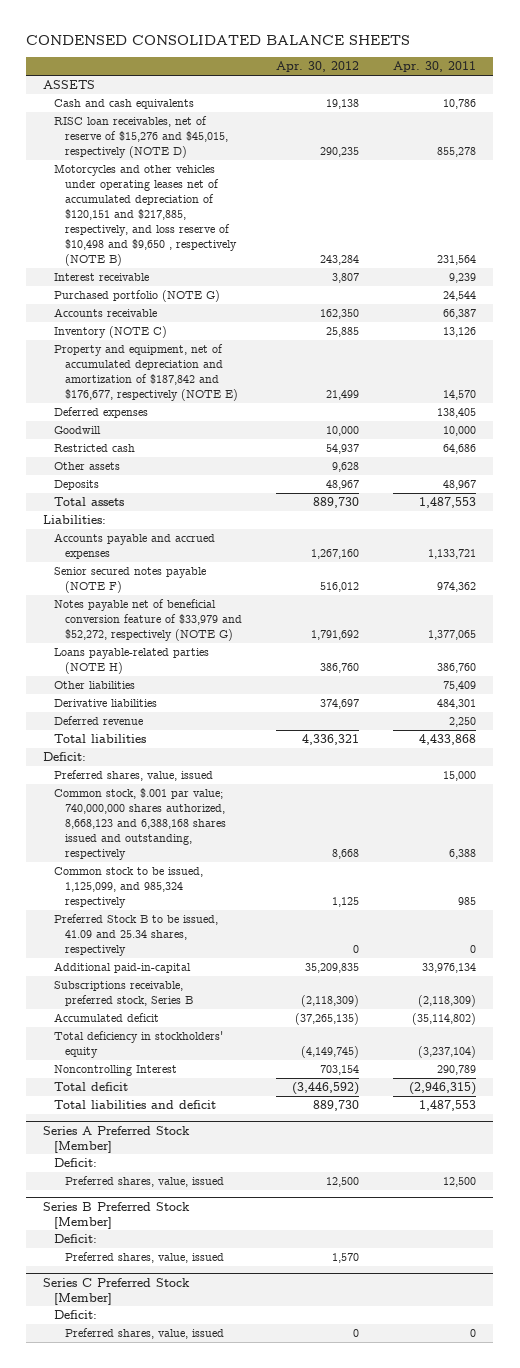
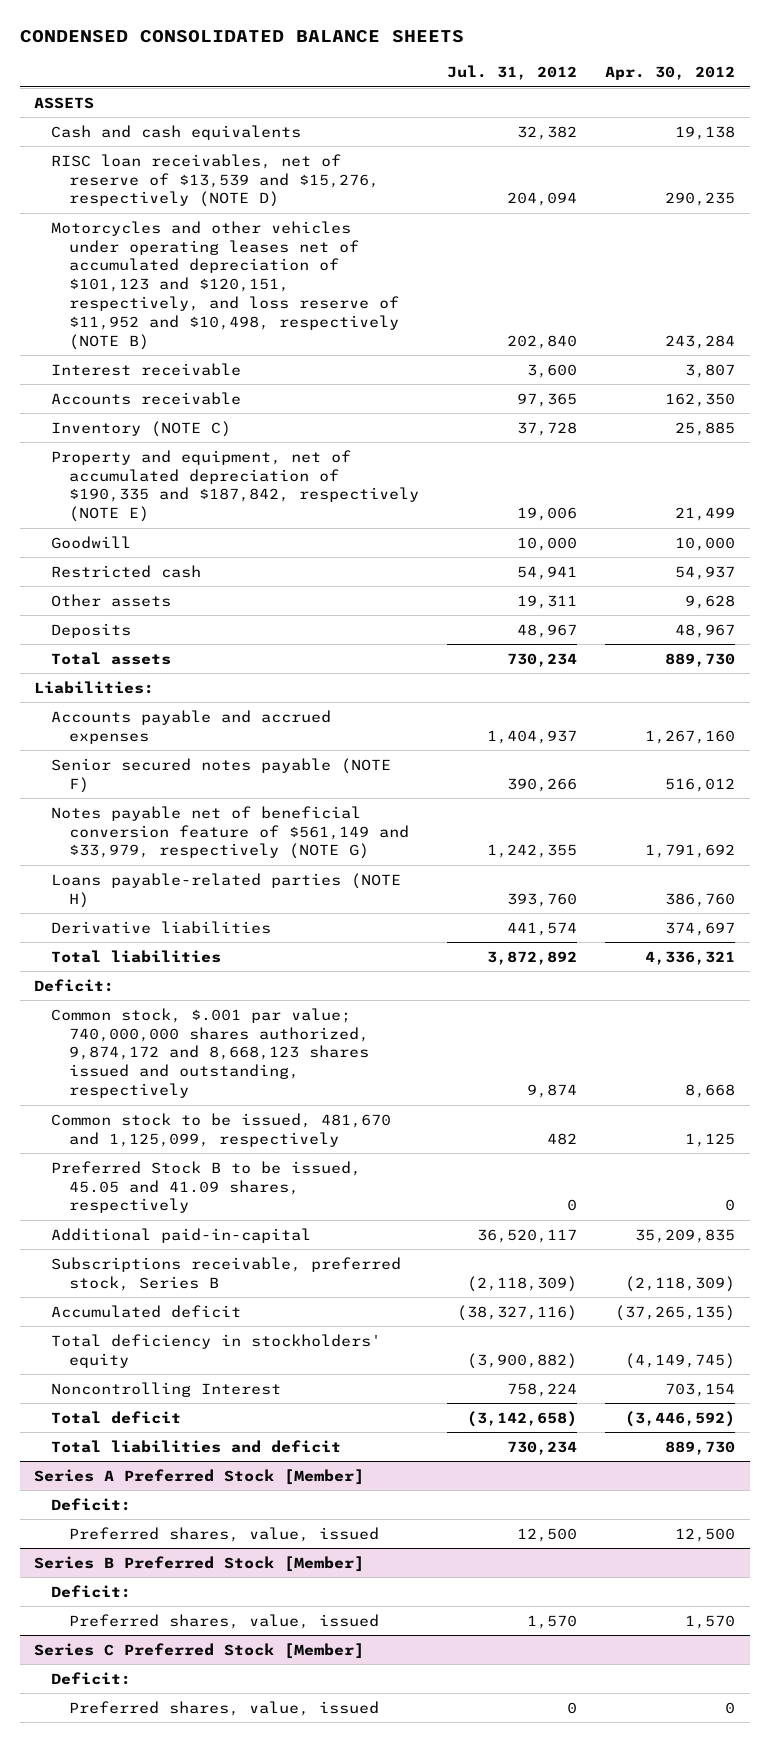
[393,61,477,73] Apr. 30, 2011 -> none
none -> [447,65,578,81] Jul. 31, 2012
[54,116,229,159] RISC loan receivables, net of reserve of $15,276 and $45,015, respectively (NOTE D) -> [51,153,380,208] RISC loan receivables, net of reserve of $13,539 and $15,276, respectively (NOTE D)
[54,164,238,267] Motorcycles and other vehicles under operating leases net of accumulated depreciation of $120,151 and $217,885, respectively, and loss reserve of $10,498 and $9,650 , respectively (NOTE B) -> [51,220,400,350] Motorcycles and other vehicles under operating leases net of accumulated depreciation of $101,123 and $120,151, respectively, and loss reserve of $11,952 and $10,498, respectively (NOTE B)
[54,290,221,303] Purchased portfolio (NOTE G) -> none
[54,407,149,419] Deferred expenses -> none
[54,344,239,402] Property and equipment, net of accumulated depreciation and amortization of $187,842 and $176,677, respectively (NOTE E) -> [51,449,420,523] Property and equipment, net of accumulated depreciation of $190,335 and $187,842, respectively (NOTE E)
[54,599,243,642] Notes payable net of beneficial conversion feature of $33,979 and $52,272, respectively (NOTE G) -> [51,805,410,860] Notes payable net of beneficial conversion feature of $561,149 and $33,979, respectively (NOTE G)
[54,681,136,690] Other liabilities -> none
[54,716,144,726] Deferred revenue -> none
[54,770,214,782] Preferred shares, value, issued -> none
[54,788,227,861] Common stock, $.001 par value; 740,000,000 shares authorized, 8,668,123 and 6,388,168 shares issued and outstanding, respectively -> [51,1007,370,1099] Common stock, $.001 par value; 740,000,000 shares authorized, 9,874,172 and 8,668,123 shares issued and outstanding, respectively
[54,867,204,909] Common stock to be issued, 1,125,099, and 985,324 respectively -> [51,1112,392,1147] Common stock to be issued, 481,670 and 1,125,099, respectively
[54,914,219,957] Preferred Stock B to be issued, 41.09 and 25.34 shares, respectively -> [51,1160,362,1214] Preferred Stock B to be issued, 45.05 and 41.09 shares, respectively

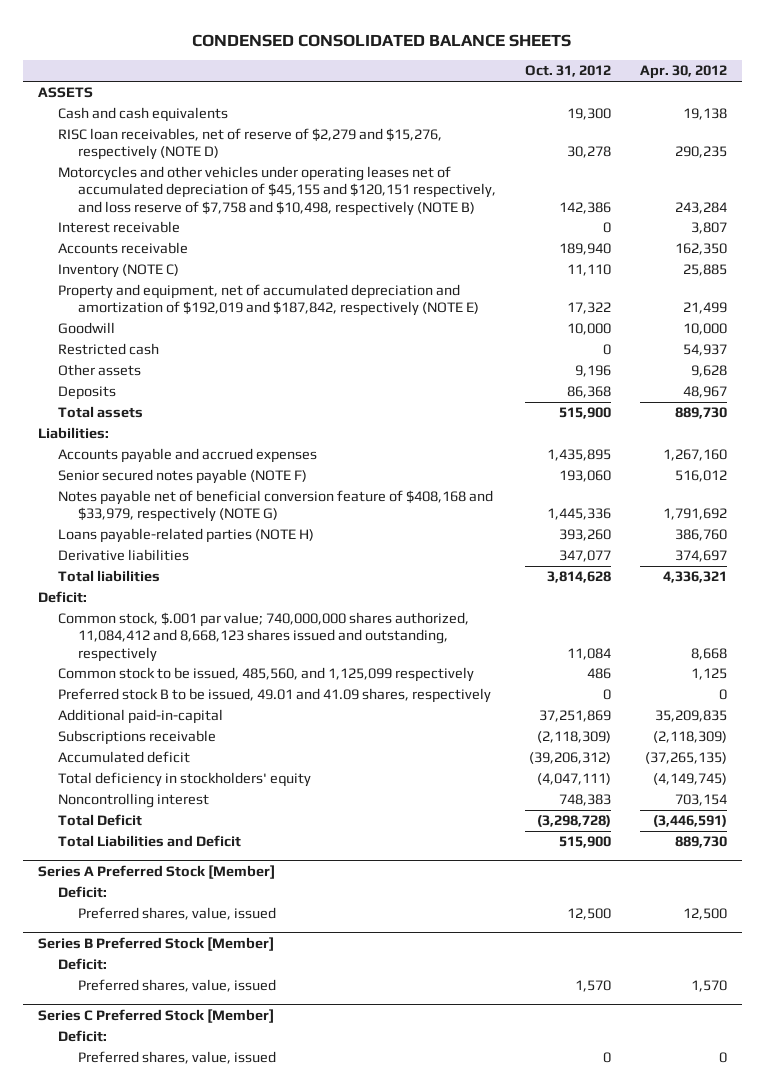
[447,65,578,81] Jul. 31, 2012 -> none
none -> [524,65,611,78] Oct. 31, 2012
[51,153,380,208] RISC loan receivables, net of reserve of $13,539 and $15,276, respectively (NOTE D) -> [57,128,442,161] RISC loan receivables, net of reserve of $2,279 and $15,276, respectively (NOTE D)
[51,220,400,350] Motorcycles and other vehicles under operating leases net of accumulated depreciation of $101,123 and $120,151, respectively, and loss reserve of $11,952 and $10,498, respectively (NOTE B) -> [57,166,496,216] Motorcycles and other vehicles under operating leases net of accumulated depreciation of $45,155 and $120,151 respectively, and loss reserve of $7,758 and $10,498, respectively (NOTE B)
[51,449,420,523] Property and equipment, net of accumulated depreciation of $190,335 and $187,842, respectively (NOTE E) -> [57,284,479,317] Property and equipment, net of accumulated depreciation and amortization of $192,019 and $187,842, respectively (NOTE E)
[51,805,410,860] Notes payable net of beneficial conversion feature of $561,149 and $33,979, respectively (NOTE G) -> [57,490,493,523] Notes payable net of beneficial conversion feature of $408,168 and $33,979, respectively (NOTE G)
[51,1007,370,1099] Common stock, $.001 par value; 740,000,000 shares authorized, 9,874,172 and 8,668,123 shares issued and outstanding, respectively -> [57,612,469,662] Common stock, $.001 par value; 740,000,000 shares authorized, 11,084,412 and 8,668,123 shares issued and outstanding, respectively
[51,1112,392,1147] Common stock to be issued, 481,670 and 1,125,099, respectively -> [57,667,474,683] Common stock to be issued, 485,560, and 1,125,099 respectively
[51,1160,362,1214] Preferred Stock B to be issued, 45.05 and 41.09 shares, respectively -> [57,688,491,704] Preferred stock B to be issued, 49.01 and 41.09 shares, respectively
[51,1256,402,1291] Subscriptions receivable, preferred stock, Series B -> [57,730,216,746] Subscriptions receivable
[51,1381,282,1397] Noncontrolling Interest -> [57,793,209,809] Noncontrolling interest
[51,1410,182,1424] Total deficit -> [57,814,142,827] Total Deficit
[625,1410,736,1427] (3,446,592) -> [653,815,728,828] (3,446,591)
[51,1439,342,1453] Total liabilities and deficit -> [57,835,241,848] Total Liabilities and Deficit

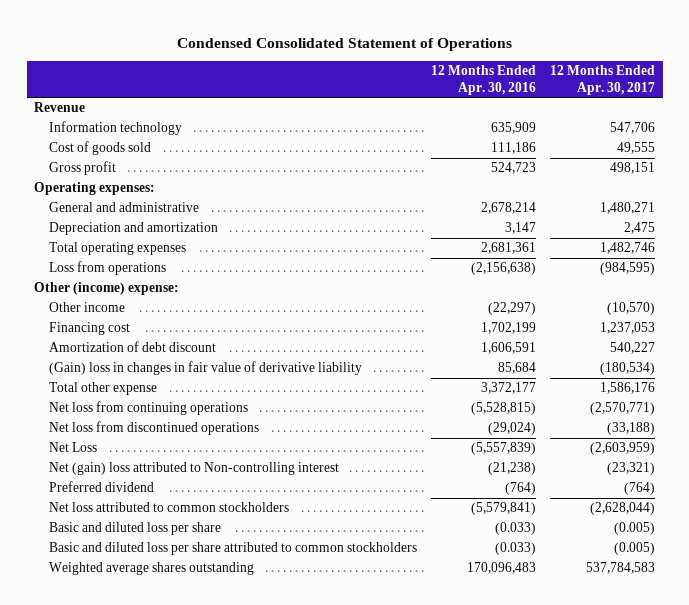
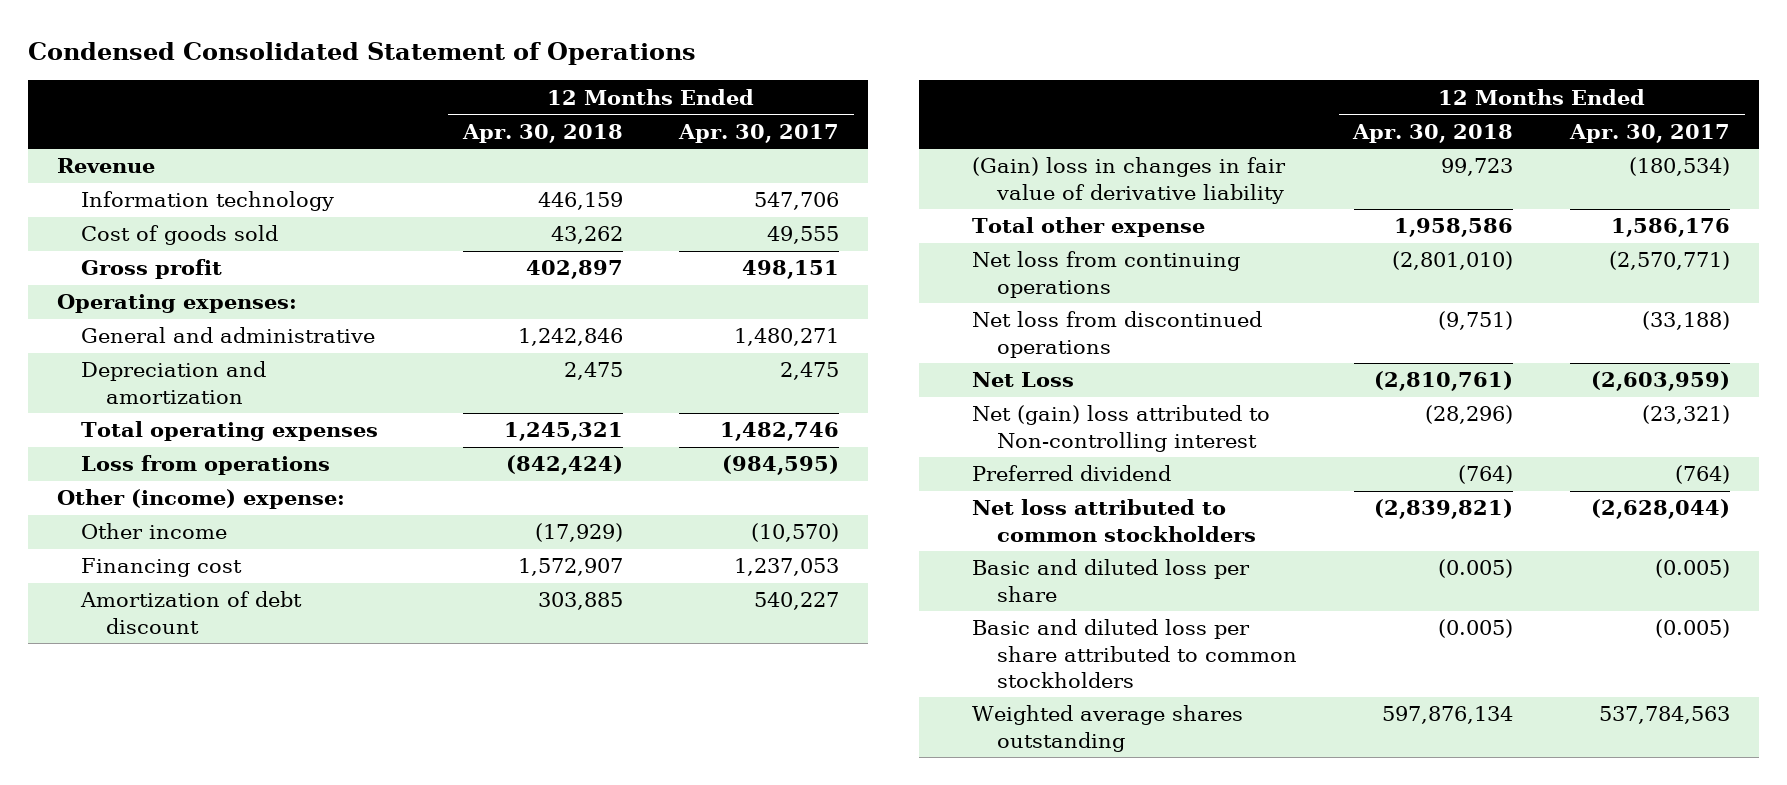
[431,65,537,95] 12 Months Ended Apr. 30, 2016 -> none
none -> [461,123,623,143] Apr. 30, 2018
[586,562,656,575] 537,784,583 -> [1599,706,1731,725] 537,784,563

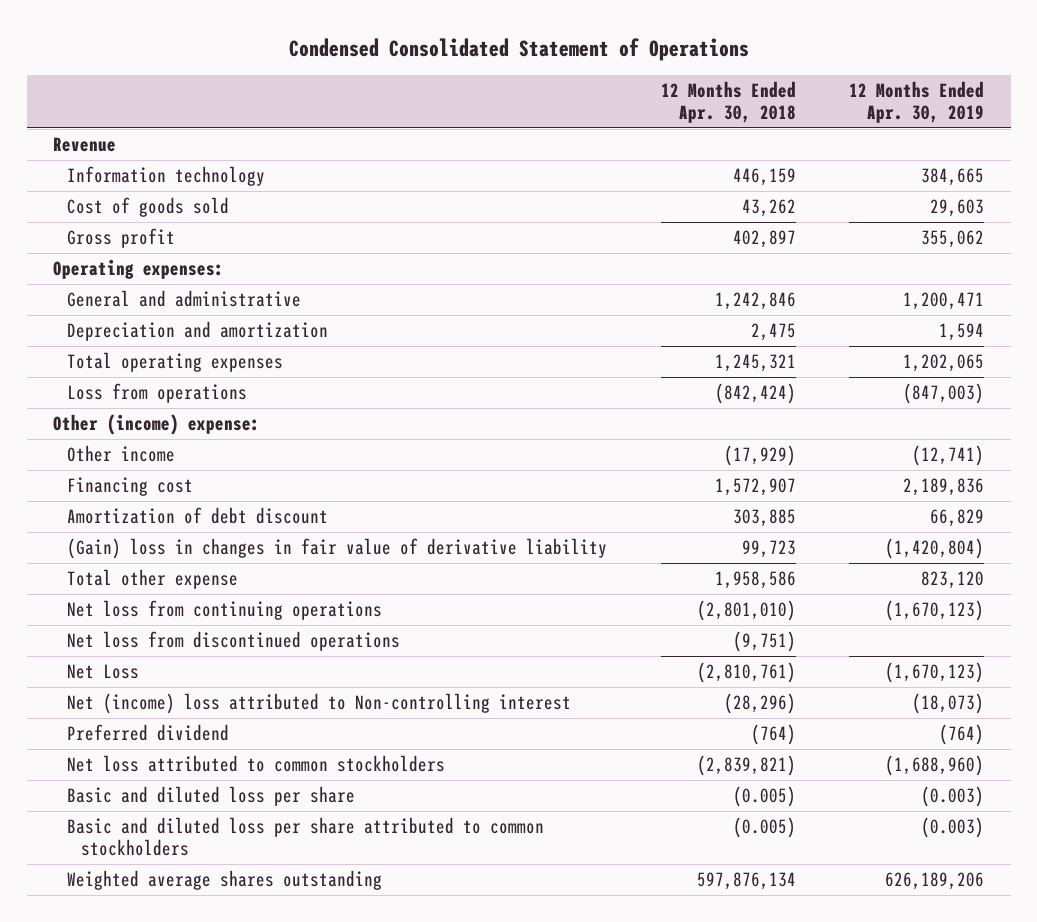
[678,123,840,143] Apr. 30, 2017 -> none
none -> [849,80,985,124] 12 Months Ended Apr. 30, 2019
[972,405,1271,452] Net (gain) loss attributed to Non-controlling interest -> [67,693,572,715] Net (income) loss attributed to Non-controlling interest

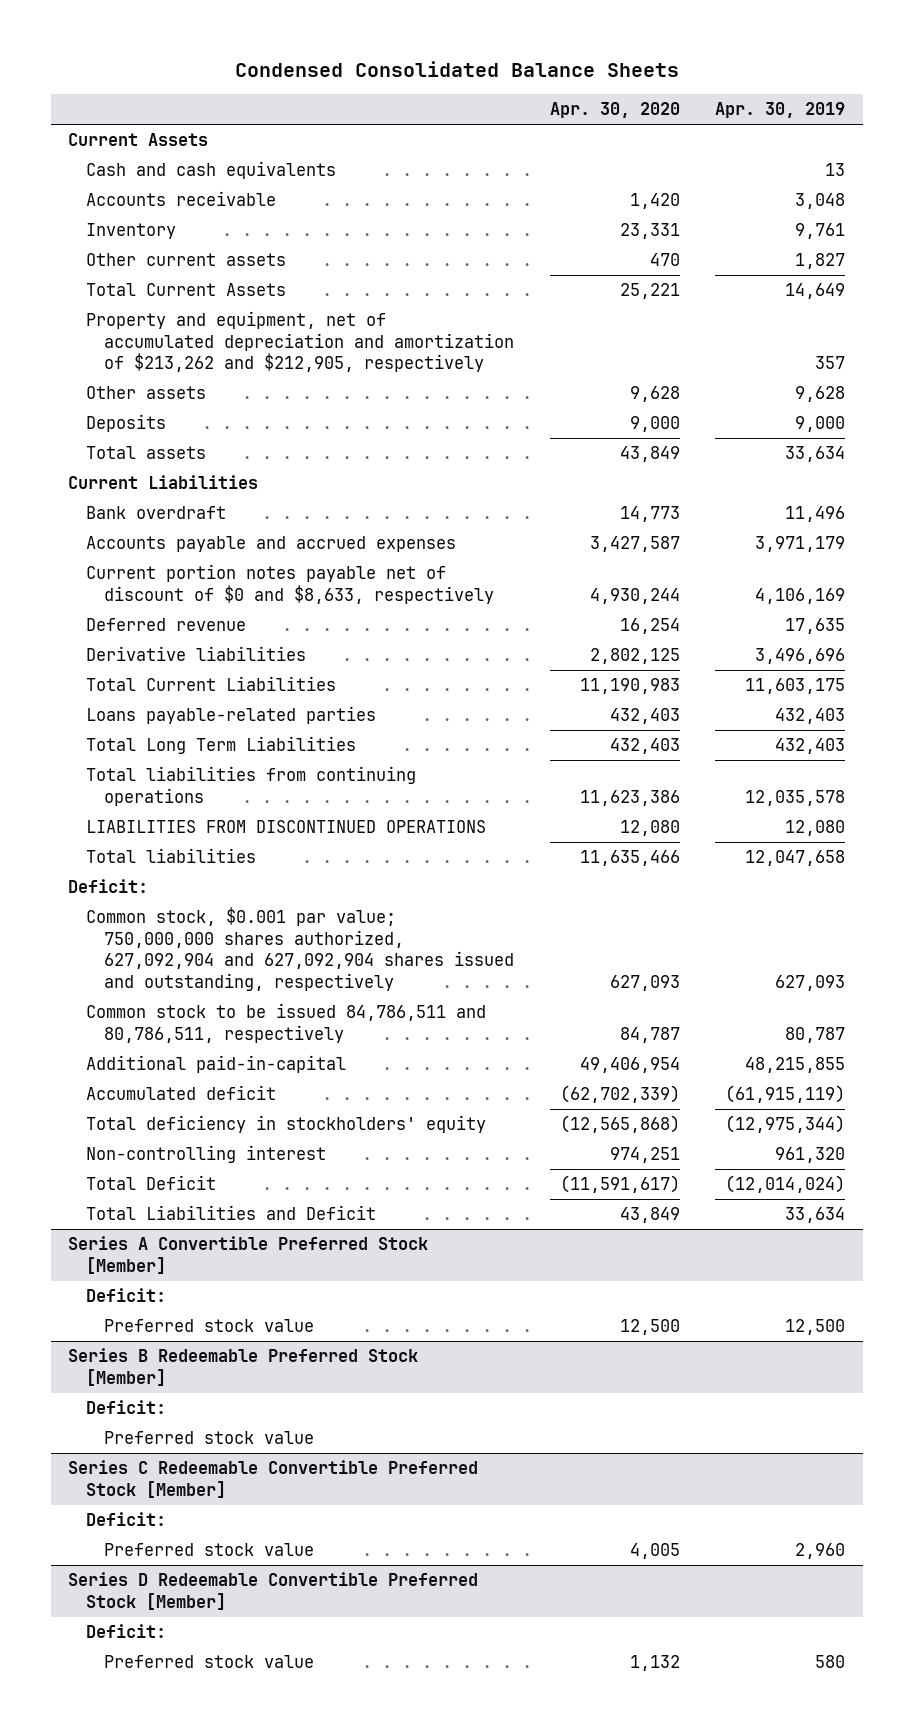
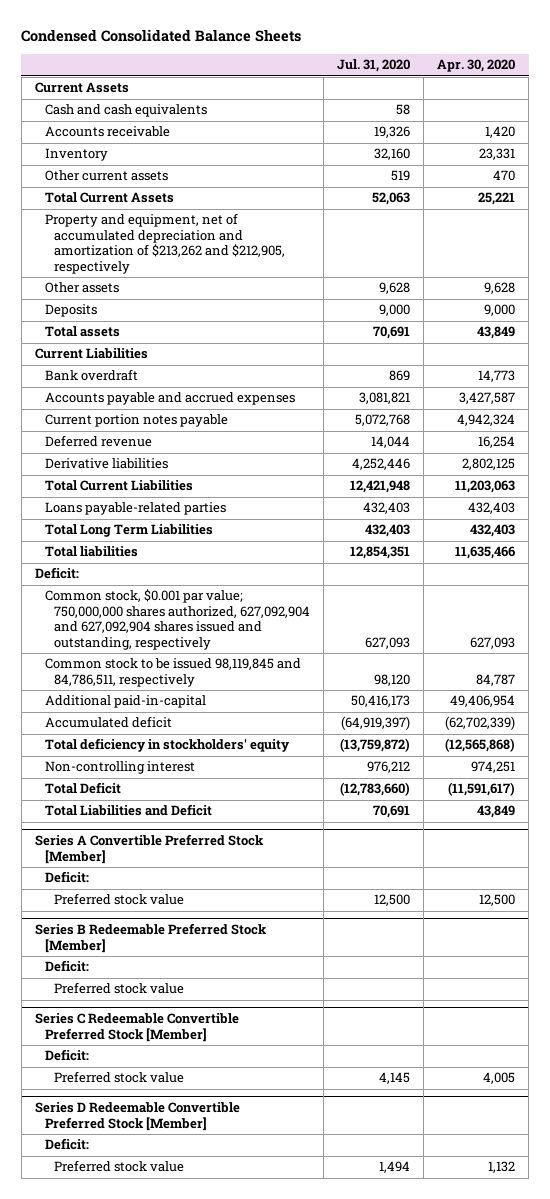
[715,102,846,119] Apr. 30, 2019 -> none
none -> [337,59,411,73] Jul. 31, 2020
[86,564,494,604] Current portion notes payable net of discount of $0 and $8,633, respectively -> [44,414,228,428] Current portion notes payable
[589,587,680,604] 4,930,244 -> [457,414,516,427] 4,942,324
[579,678,680,695] 11,190,983 -> [455,480,516,494] 11,203,063
[86,766,417,806] Total liabilities from continuing operations -> none
[86,820,487,834] LIABILITIES FROM DISCONTINUED OPERATIONS -> none
[86,1003,487,1043] Common stock to be issued 84,786,511 and 80,786,511, respectively -> [44,658,301,687] Common stock to be issued 98,119,845 and 84,786,511, respectively

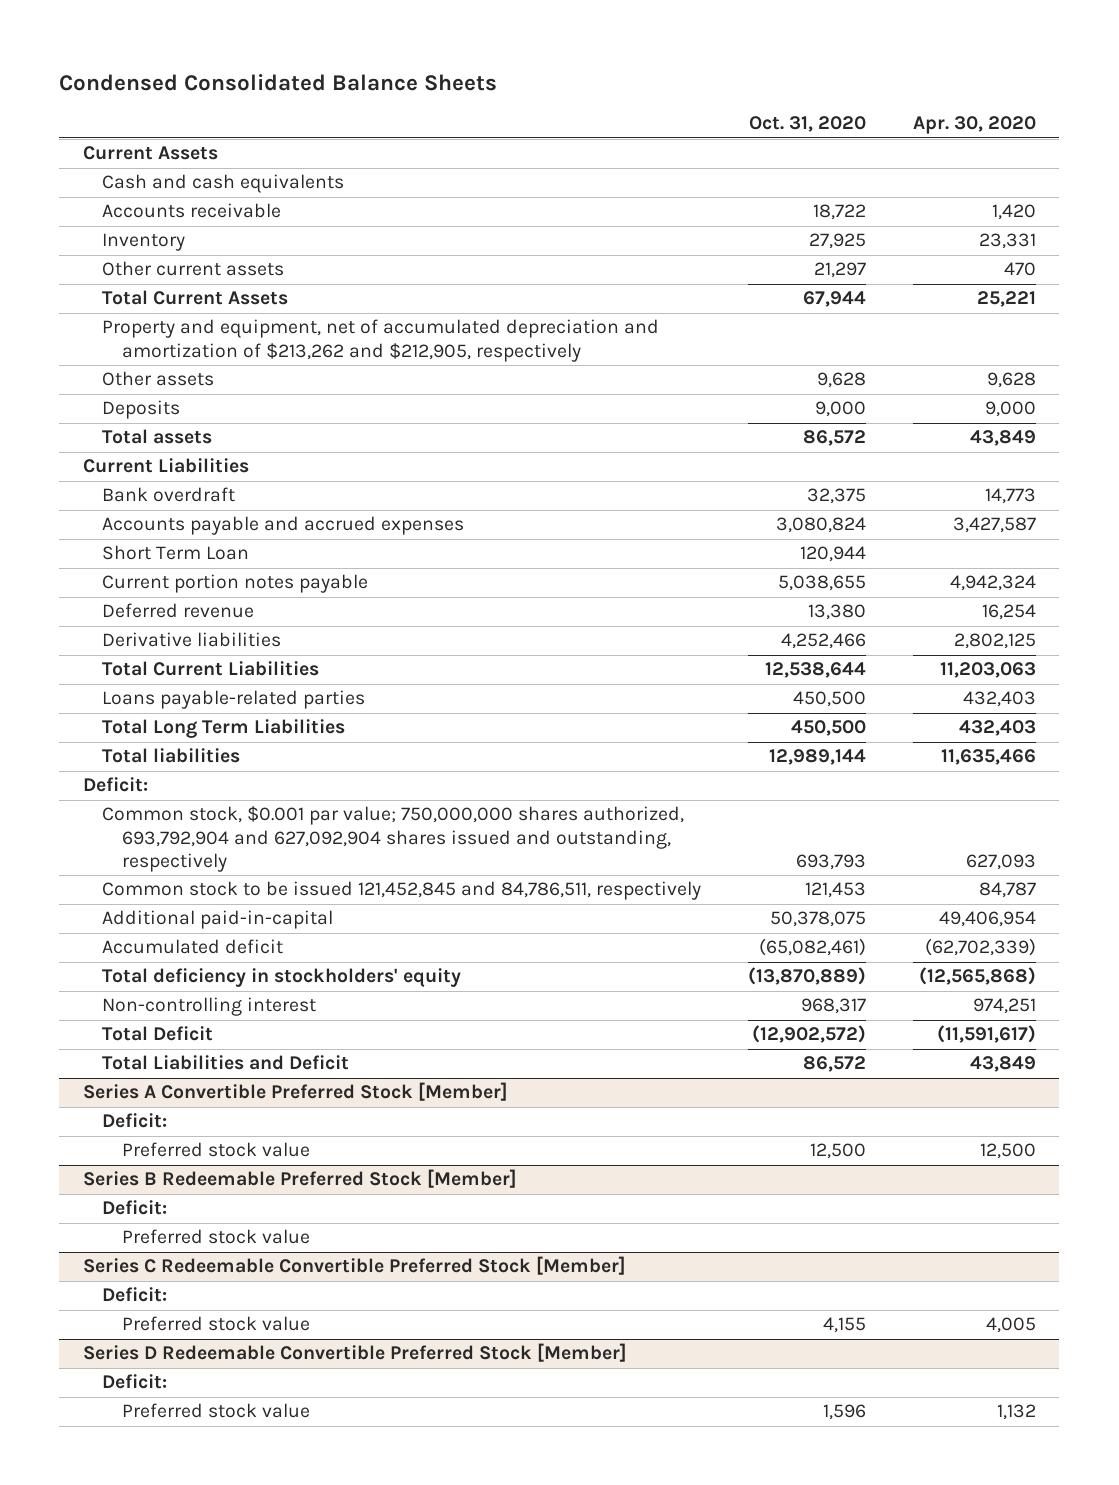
[337,59,411,73] Jul. 31, 2020 -> none
none -> [749,116,867,133] Oct. 31, 2020
none -> [102,545,250,561] Short Term Loan
[44,589,311,650] Common stock, $0.001 par value; 750,000,000 shares authorized, 627,092,904 and 627,092,904 shares issued and outstanding, respectively -> [102,806,685,872] Common stock, $0.001 par value; 750,000,000 shares authorized, 693,792,904 and 627,092,904 shares issued and outstanding, respectively
[44,658,301,687] Common stock to be issued 98,119,845 and 84,786,511, respectively -> [102,881,702,901] Common stock to be issued 121,452,845 and 84,786,511, respectively

